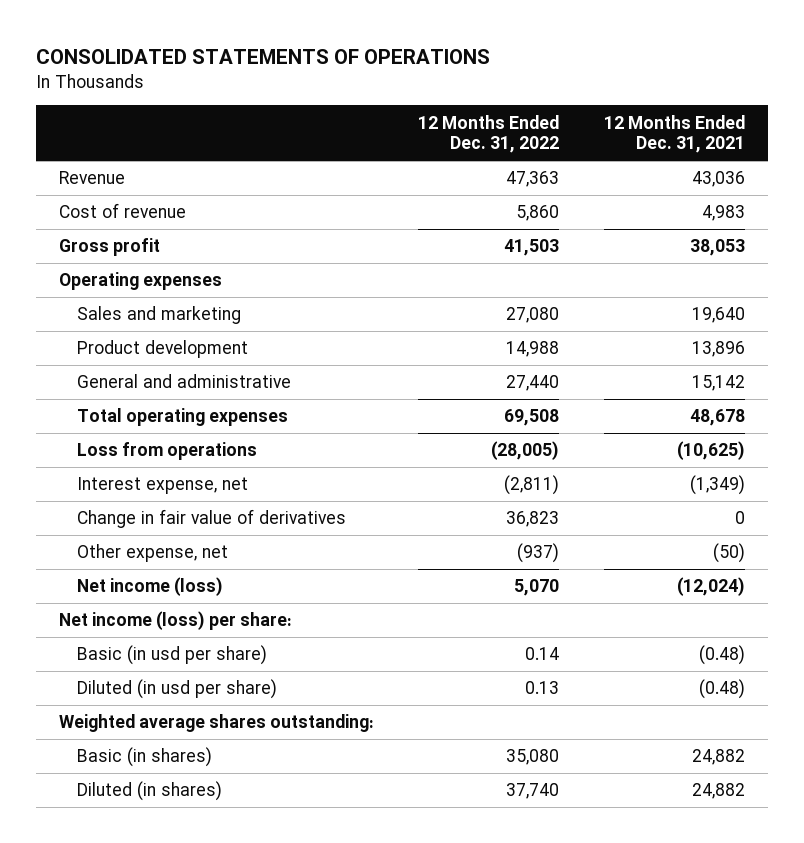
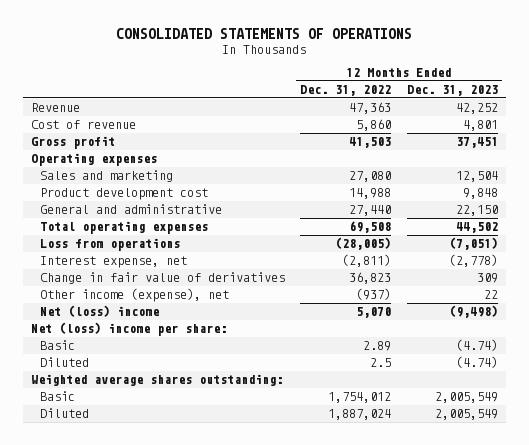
[604,114,746,154] 12 Months Ended Dec. 31, 2021 -> none
none -> [407,85,499,97] Dec. 31, 2023
[76,340,248,359] Product development -> [39,188,208,201] Product development cost
[76,544,228,563] Other expense, net -> [39,288,229,303] Other income (expense), net
[76,577,223,597] Net income (loss) -> [39,305,159,318] Net (loss) income
[58,611,292,631] Net income (loss) per share: -> [30,322,227,337] Net (loss) income per share:
[76,645,267,666] Basic (in usd per share) -> [39,340,75,351] Basic
[525,647,560,661] 0.14 -> [363,341,392,352] 2.89
[76,679,277,700] Diluted (in usd per share) -> [39,357,89,368] Diluted
[525,681,560,695] 0.13 -> [370,358,392,368] 2.5
[76,747,212,768] Basic (in shares) -> [39,391,75,402] Basic
[506,749,560,766] 35,080 -> [328,392,392,404] 1,754,012
[76,781,222,802] Diluted (in shares) -> [39,408,89,419] Diluted
[506,783,560,800] 37,740 -> [328,409,392,421] 1,887,024

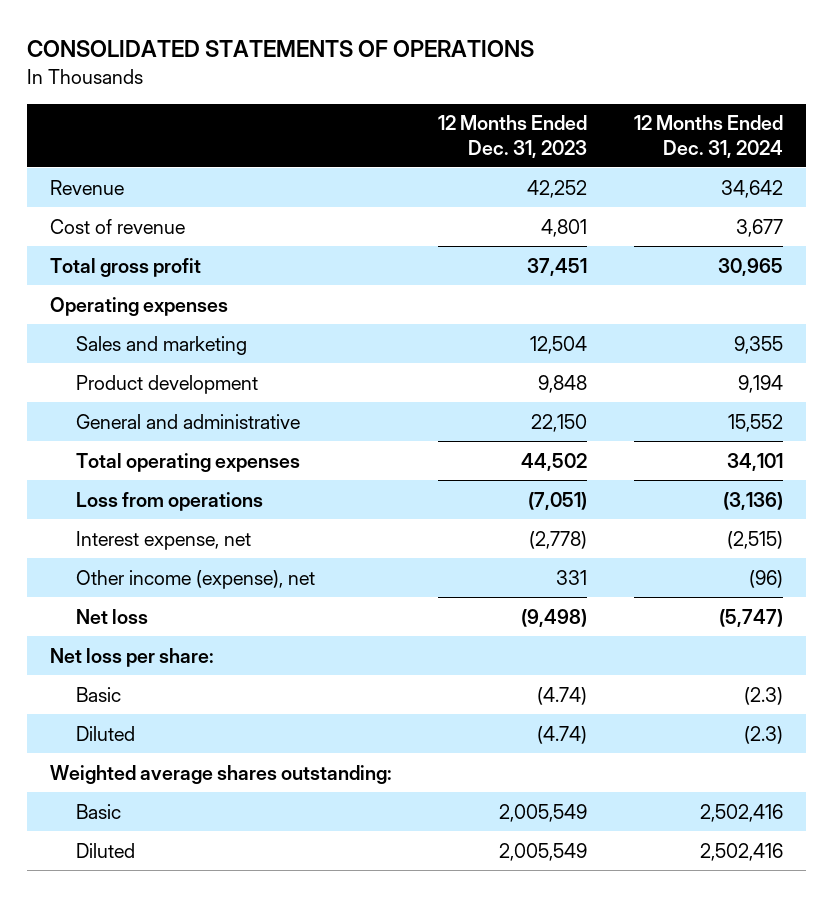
[300,85,392,97] Dec. 31, 2022 -> none
none -> [633,115,783,158] 12 Months Ended Dec. 31, 2024
[30,136,115,150] Gross profit -> [49,257,201,277] Total gross profit
[39,188,208,201] Product development cost -> [76,374,259,394] Product development
[39,272,285,285] Change in fair value of derivatives -> none
[484,290,499,300] 22 -> [556,569,588,585] 331
[39,305,159,318] Net (loss) income -> [76,608,149,624] Net loss
[30,322,227,337] Net (loss) income per share: -> [49,647,214,667] Net loss per share:

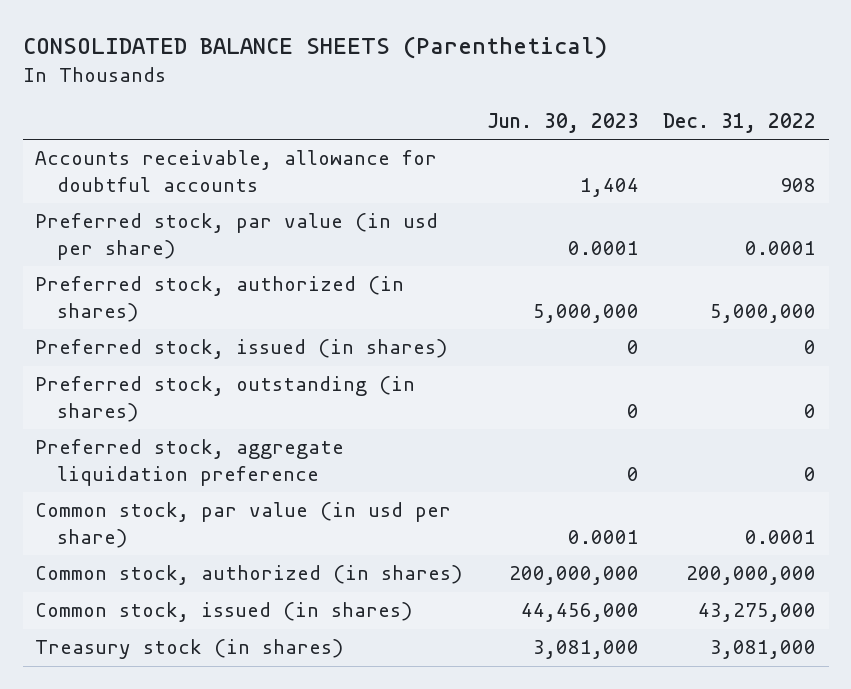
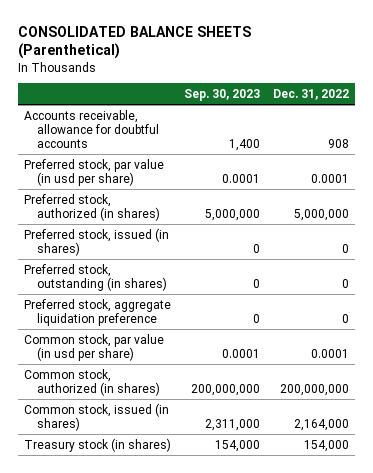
[486,112,639,133] Jun. 30, 2023 -> none
none -> [184,89,261,102] Sep. 30, 2023
[698,603,817,623] 43,275,000 -> [293,418,349,431] 2,164,000
[710,640,817,660] 3,081,000 -> [303,439,349,452] 154,000

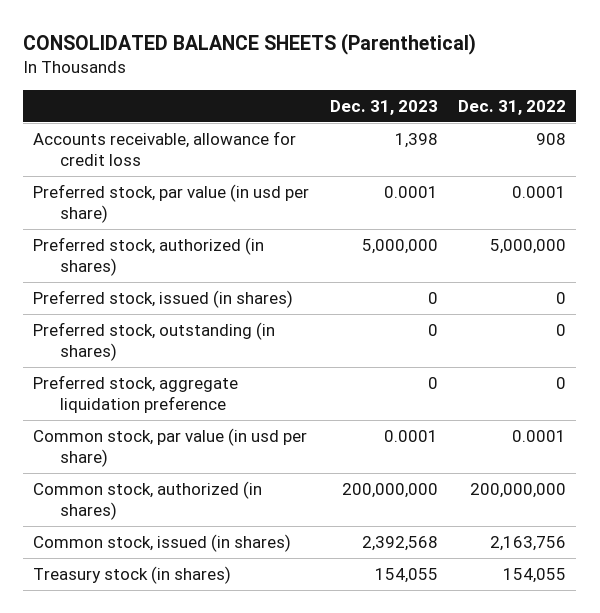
[184,89,261,102] Sep. 30, 2023 -> none
none -> [329,99,438,115] Dec. 31, 2023
[24,109,160,148] Accounts receivable, allowance for doubtful accounts -> [33,131,297,166] Accounts receivable, allowance for credit loss
[293,418,349,431] 2,164,000 -> [490,536,567,552] 2,163,756
[303,439,349,452] 154,000 -> [503,568,567,584] 154,055

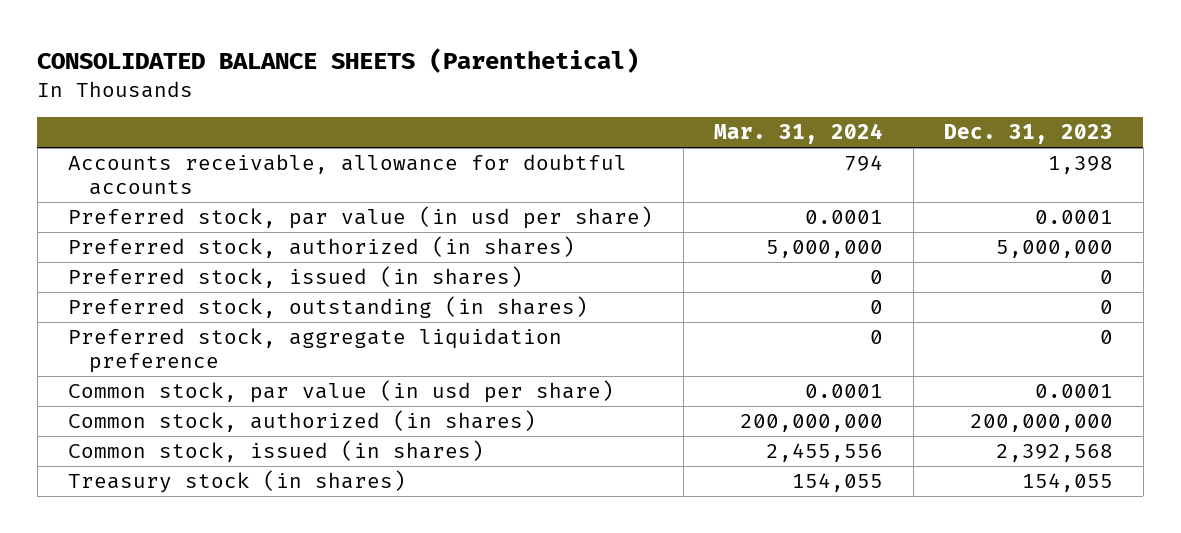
[458,99,567,115] Dec. 31, 2022 -> none
none -> [713,123,883,145] Mar. 31, 2024
[33,131,297,166] Accounts receivable, allowance for credit loss -> [67,154,627,195] Accounts receivable, allowance for doubtful accounts

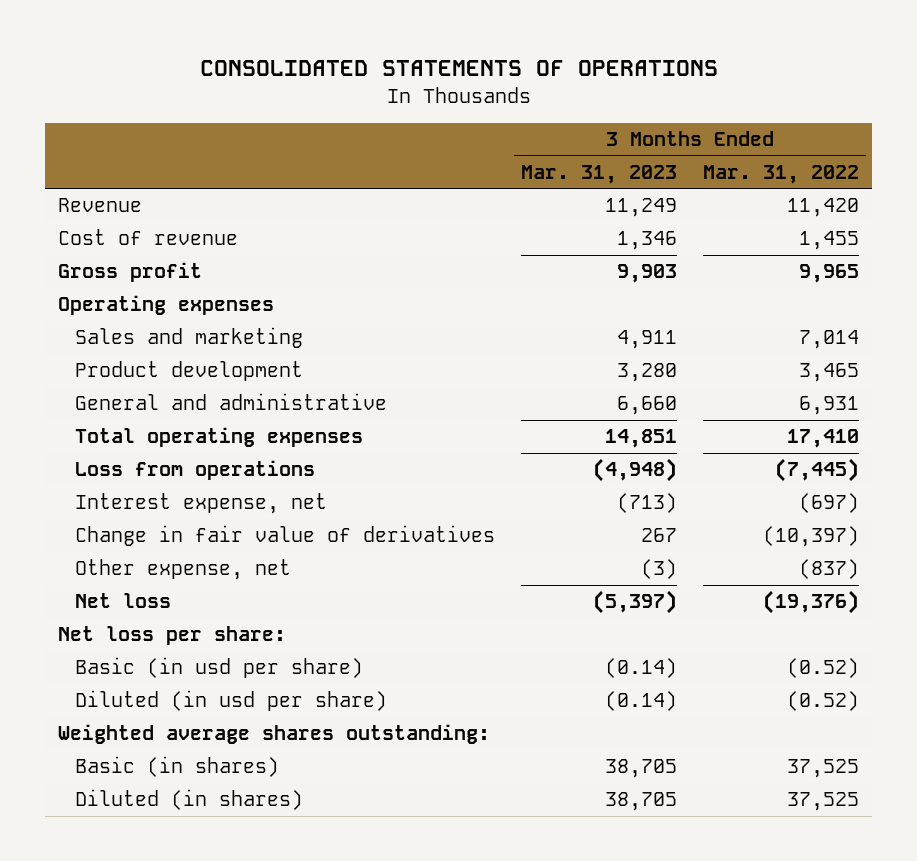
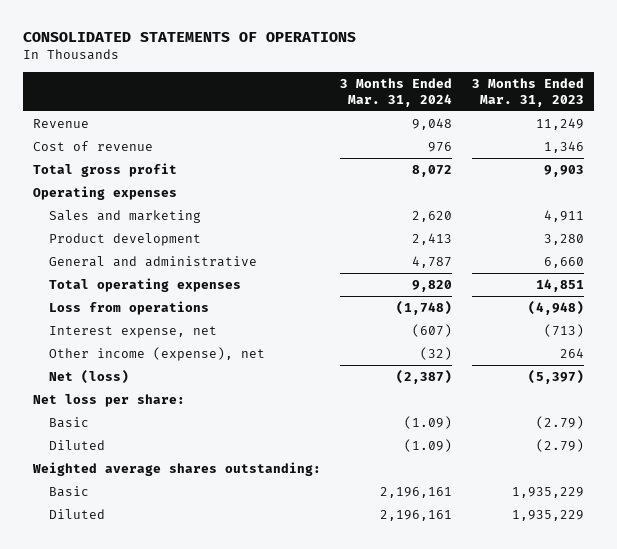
[703,164,860,184] Mar. 31, 2022 -> none
none -> [340,77,453,108] 3 Months Ended Mar. 31, 2024
[58,262,203,283] Gross profit -> [32,162,177,177] Total gross profit
[74,525,495,547] Change in fair value of derivatives -> none
[74,559,291,581] Other expense, net -> [48,346,265,361] Other income (expense), net
[641,559,678,580] (3) -> [560,347,585,358] 264
[74,593,171,609] Net loss -> [48,369,129,384] Net (loss)
[74,657,363,679] Basic (in usd per share) -> [48,416,89,428] Basic
[605,658,678,679] (0.14) -> [536,415,585,429] (2.79)
[74,690,387,712] Diluted (in usd per share) -> [48,439,105,450] Diluted
[605,691,678,712] (0.14) -> [536,438,585,452] (2.79)
[74,756,279,778] Basic (in shares) -> [48,485,89,497] Basic
[605,759,678,779] 38,705 -> [512,486,585,498] 1,935,229
[74,789,303,811] Diluted (in shares) -> [48,508,105,519] Diluted
[605,792,678,812] 38,705 -> [512,509,585,521] 1,935,229

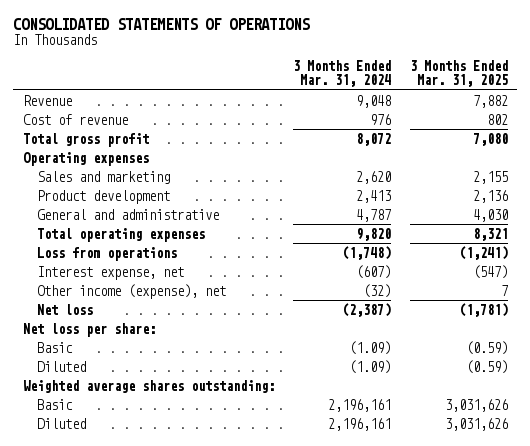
[472,77,585,108] 3 Months Ended Mar. 31, 2023 -> none
none -> [409,59,508,88] 3 Months Ended Mar. 31, 2025
[48,369,129,384] Net (loss) -> [37,303,94,315] Net loss

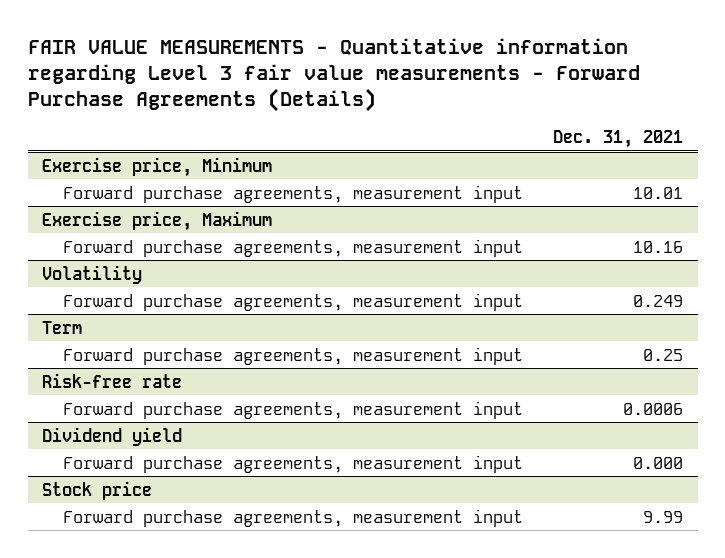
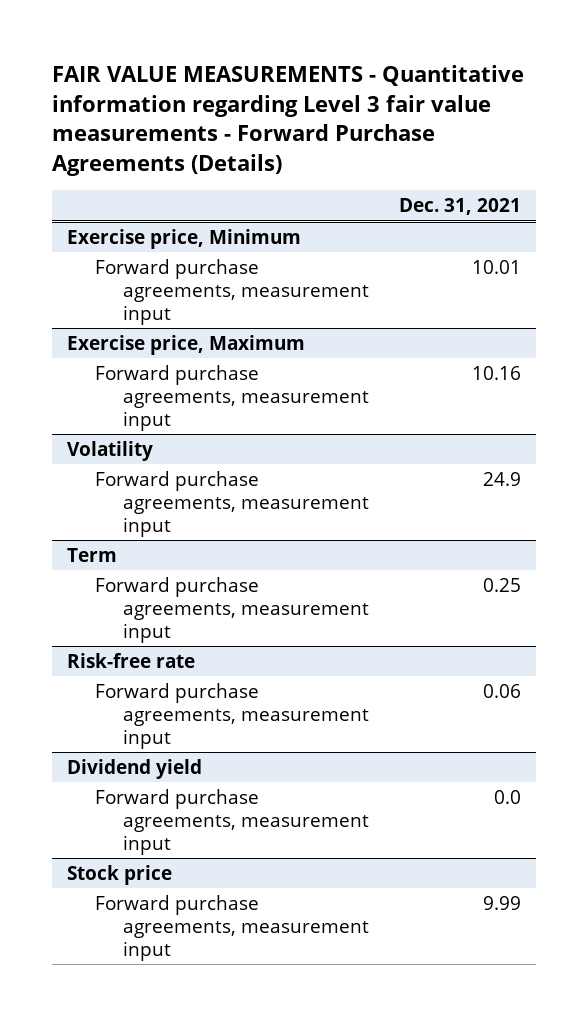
[632,294,683,307] 0.249 -> [482,472,521,487] 24.9
[622,402,683,415] 0.0006 -> [482,684,521,699] 0.06
[632,456,683,469] 0.000 -> [493,790,521,805] 0.0

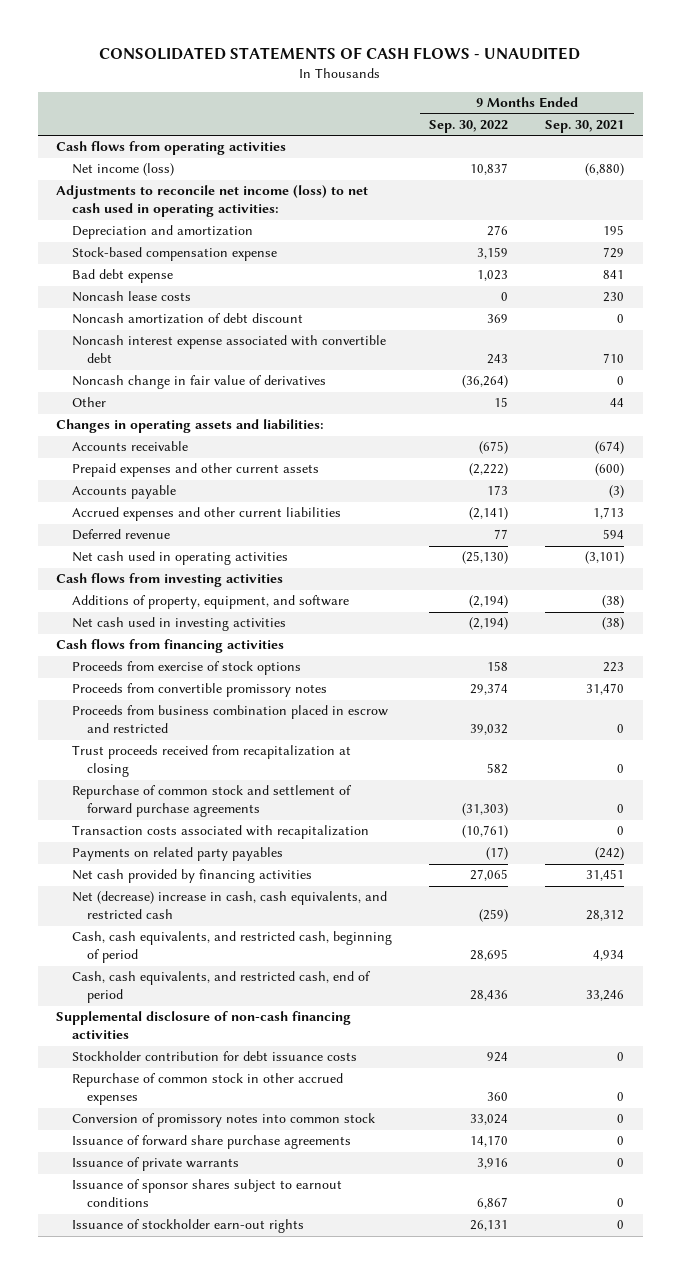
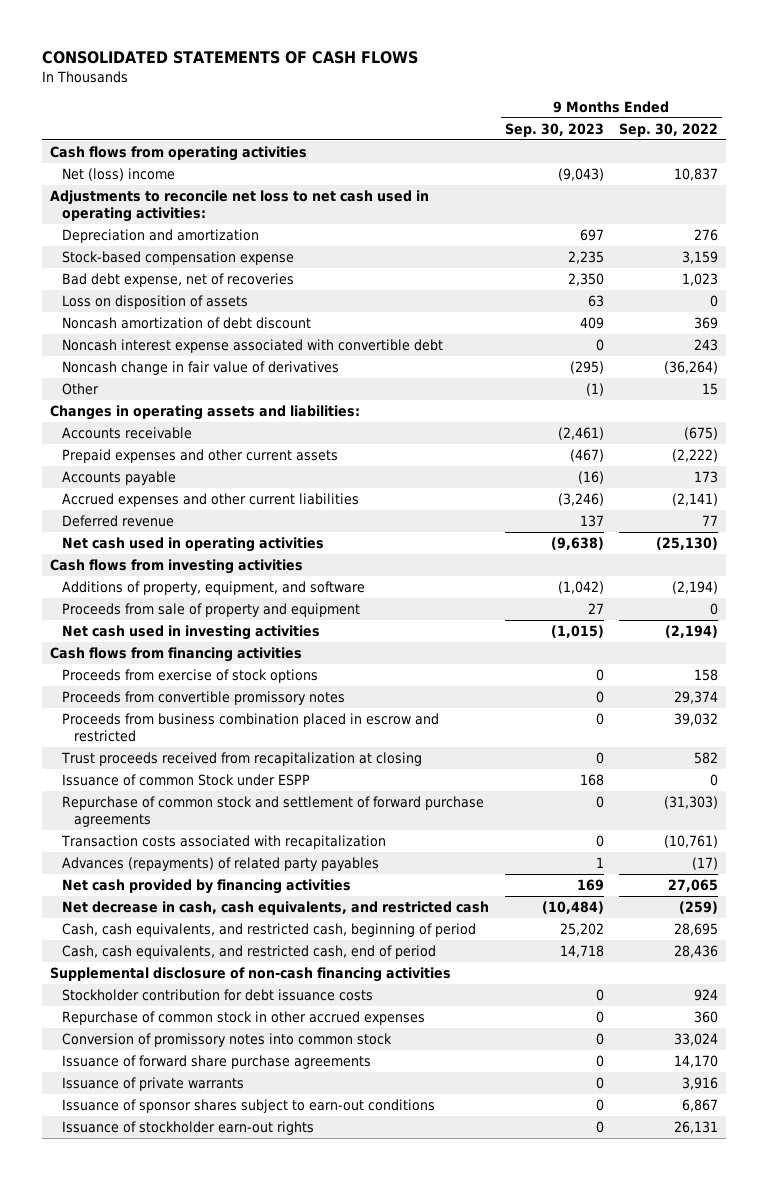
[99,47,581,61] CONSOLIDATED STATEMENTS OF CASH FLOWS - UNAUDITED -> [41,51,418,65] CONSOLIDATED STATEMENTS OF CASH FLOWS
[545,119,625,133] Sep. 30, 2021 -> none
none -> [504,122,604,137] Sep. 30, 2023
[71,163,174,177] Net income (loss) -> [61,168,175,182] Net (loss) income
[56,185,369,218] Adjustments to reconcile net income (loss) to net cash used in operating activities: -> [49,190,429,223] Adjustments to reconcile net loss to net cash used in operating activities:
[71,291,191,303] Noncash lease costs -> none
[71,269,173,284] Bad debt expense -> [61,273,294,288] Bad debt expense, net of recoveries
none -> [61,295,248,310] Loss on disposition of assets
none -> [61,603,360,618] Proceeds from sale of property and equipment
none -> [61,774,310,787] Issuance of common Stock under ESPP
[71,847,283,862] Payments on related party payables -> none
none -> [61,857,379,872] Advances (repayments) of related party payables
[71,891,387,920] Net (decrease) increase in cash, cash equivalents, and restricted cash -> [61,901,489,916] Net decrease in cash, cash equivalents, and restricted cash
[71,1179,342,1208] Issuance of sponsor shares subject to earnout conditions -> [61,1099,435,1114] Issuance of sponsor shares subject to earn-out conditions

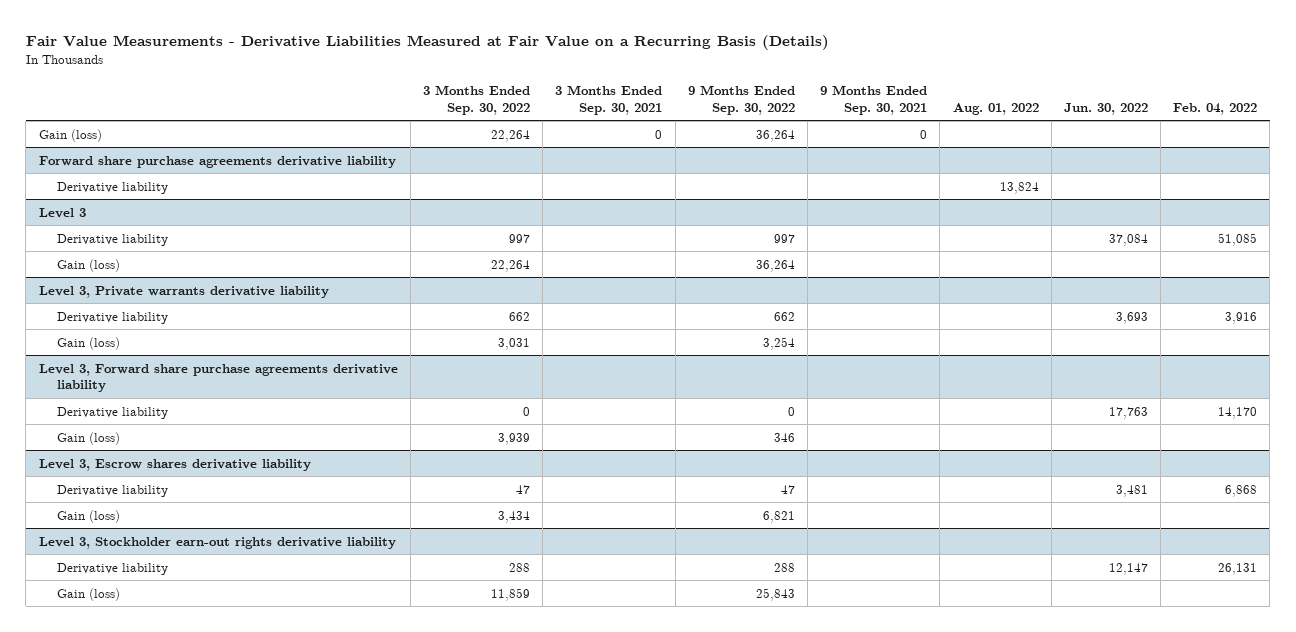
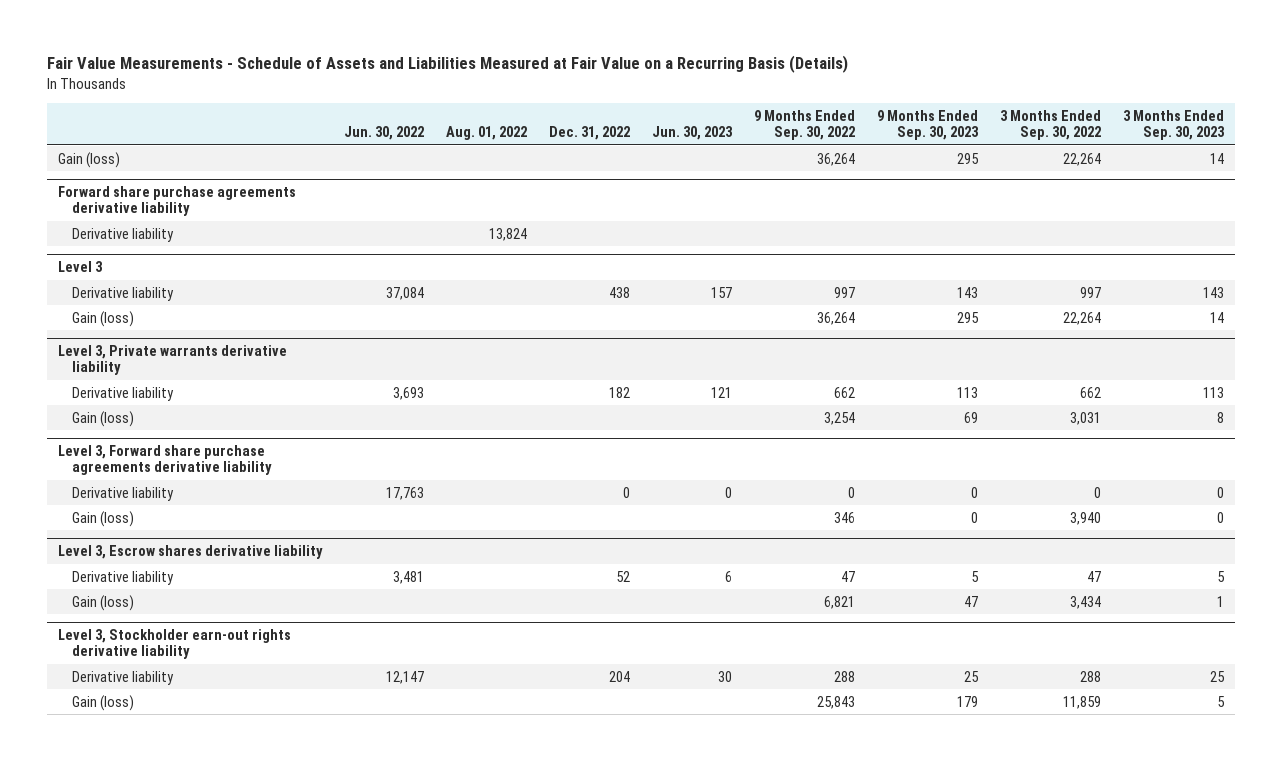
[25,35,829,51] Fair Value Measurements - Derivative Liabilities Measured at Fair Value on a Recurring Basis (Details) -> [47,55,849,74] Fair Value Measurements - Schedule of Assets and Liabilities Measured at Fair Value on a Recurring Basis (Details)
[555,85,663,115] 3 Months Ended Sep. 30, 2021 -> none
[820,85,928,115] 9 Months Ended Sep. 30, 2021 -> none
[1173,102,1258,115] Feb. 04, 2022 -> none
none -> [549,126,631,141] Dec. 31, 2022
none -> [652,126,734,141] Jun. 30, 2023
none -> [877,109,980,141] 9 Months Ended Sep. 30, 2023
none -> [1123,109,1226,141] 3 Months Ended Sep. 30, 2023
[497,432,530,445] 3,939 -> [1070,511,1102,525] 3,940

